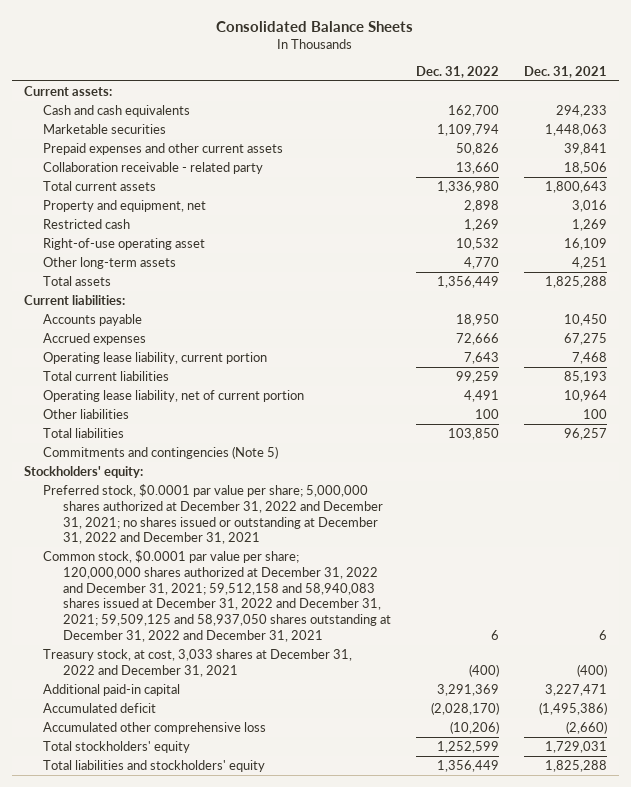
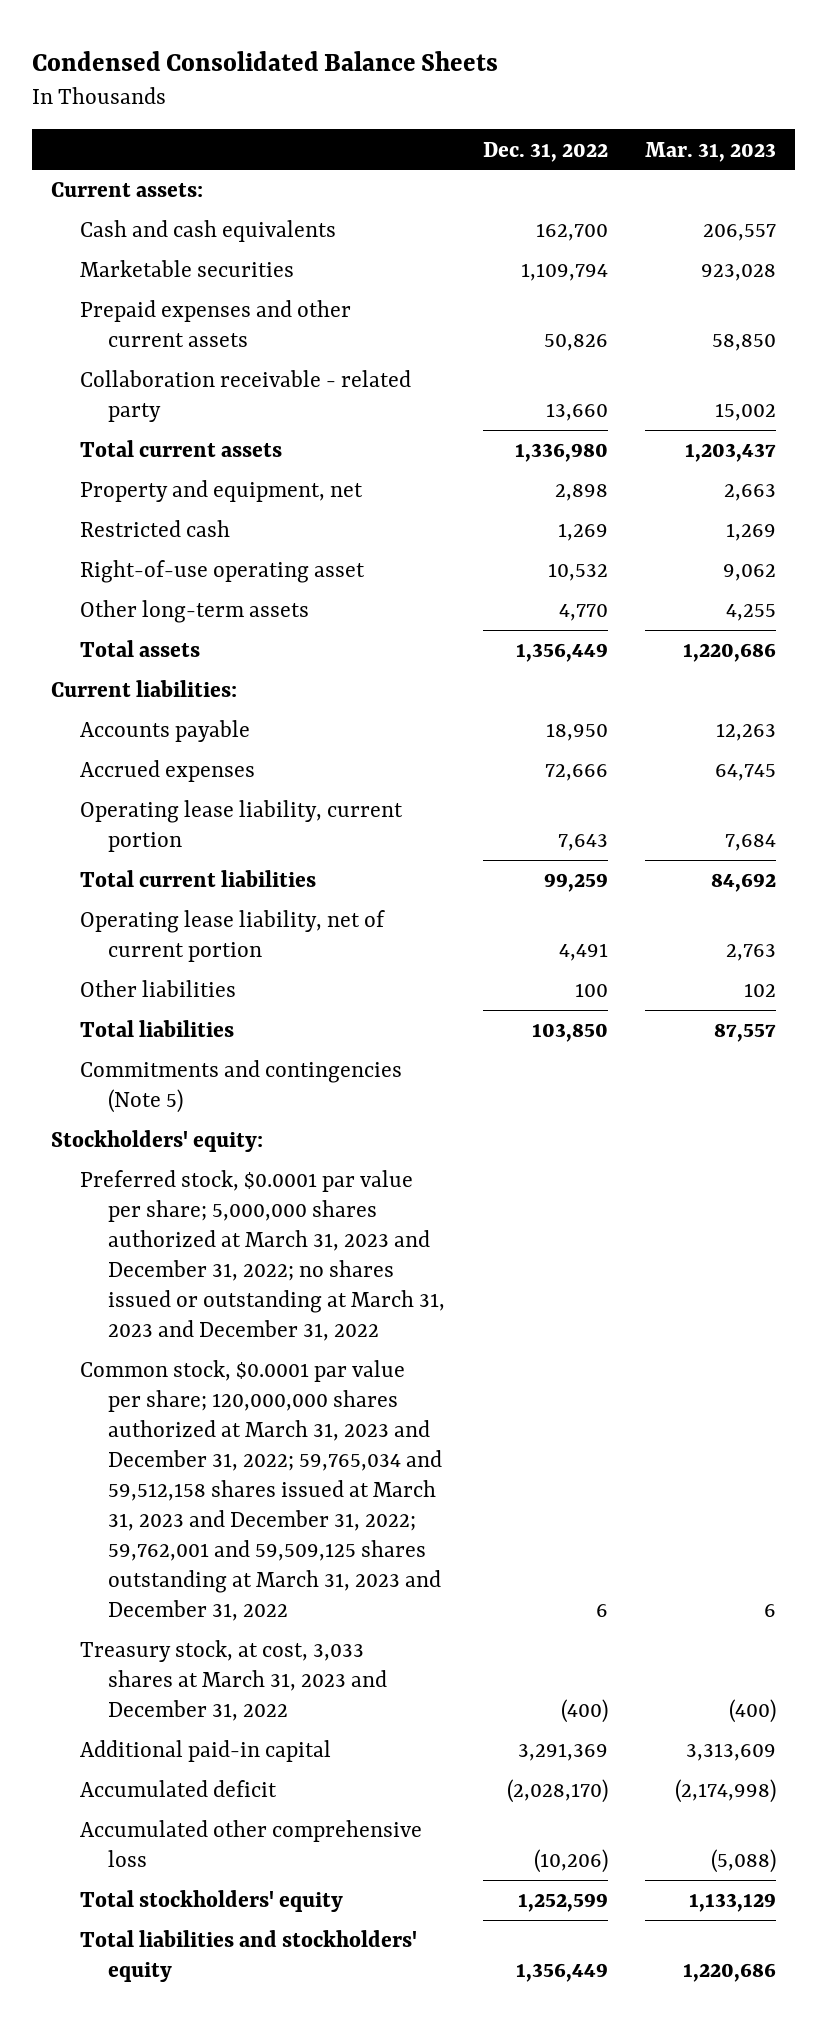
[216,20,414,32] Consolidated Balance Sheets -> [32,50,499,71] Condensed Consolidated Balance Sheets
[523,65,607,78] Dec. 31, 2021 -> none
none -> [645,141,777,162] Mar. 31, 2023
[43,484,383,545] Preferred stock, $0.0001 par value per share; 5,000,000 shares authorized at December 31, 2022 and December 31, 2021; no shares issued or outstanding at December 31, 2022 and December 31, 2021 -> [79,1170,446,1341] Preferred stock, $0.0001 par value per share; 5,000,000 shares authorized at March 31, 2023 and December 31, 2022; no shares issued or outstanding at March 31, 2023 and December 31, 2022
[43,550,391,642] Common stock, $0.0001 par value per share; 120,000,000 shares authorized at December 31, 2022 and December 31, 2021; 59,512,158 and 58,940,083 shares issued at December 31, 2022 and December 31, 2021; 59,509,125 and 58,937,050 shares outstanding at December 31, 2022 and December 31, 2021 -> [79,1360,443,1621] Common stock, $0.0001 par value per share; 120,000,000 shares authorized at March 31, 2023 and December 31, 2022; 59,765,034 and 59,512,158 shares issued at March 31, 2023 and December 31, 2022; 59,762,001 and 59,509,125 shares outstanding at March 31, 2023 and December 31, 2022
[43,649,353,677] Treasury stock, at cost, 3,033 shares at December 31, 2022 and December 31, 2021 -> [79,1640,388,1722] Treasury stock, at cost, 3,033 shares at March 31, 2023 and December 31, 2022

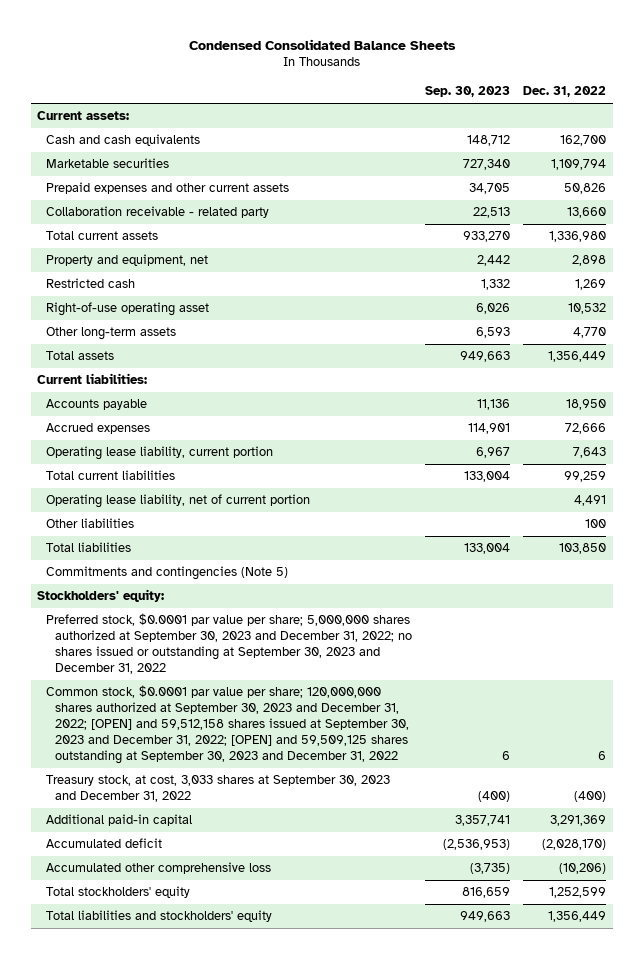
[645,141,777,162] Mar. 31, 2023 -> none
none -> [425,86,511,98] Sep. 30, 2023
[79,1170,446,1341] Preferred stock, $0.0001 par value per share; 5,000,000 shares authorized at March 31, 2023 and December 31, 2022; no shares issued or outstanding at March 31, 2023 and December 31, 2022 -> [46,613,413,675] Preferred stock, $0.0001 par value per share; 5,000,000 shares authorized at September 30, 2023 and December 31, 2022; no shares issued or outstanding at September 30, 2023 and December 31, 2022
[79,1360,443,1621] Common stock, $0.0001 par value per share; 120,000,000 shares authorized at March 31, 2023 and December 31, 2022; 59,765,034 and 59,512,158 shares issued at March 31, 2023 and December 31, 2022; 59,762,001 and 59,509,125 shares outstanding at March 31, 2023 and December 31, 2022 -> [46,685,410,764] Common stock, $0.0001 par value per share; 120,000,000 shares authorized at September 30, 2023 and December 31, 2022; [OPEN] and 59,512,158 shares issued at September 30, 2023 and December 31, 2022; [OPEN] and 59,509,125 shares outstanding at September 30, 2023 and December 31, 2022
[79,1640,388,1722] Treasury stock, at cost, 3,033 shares at March 31, 2023 and December 31, 2022 -> [46,775,391,803] Treasury stock, at cost, 3,033 shares at September 30, 2023 and December 31, 2022

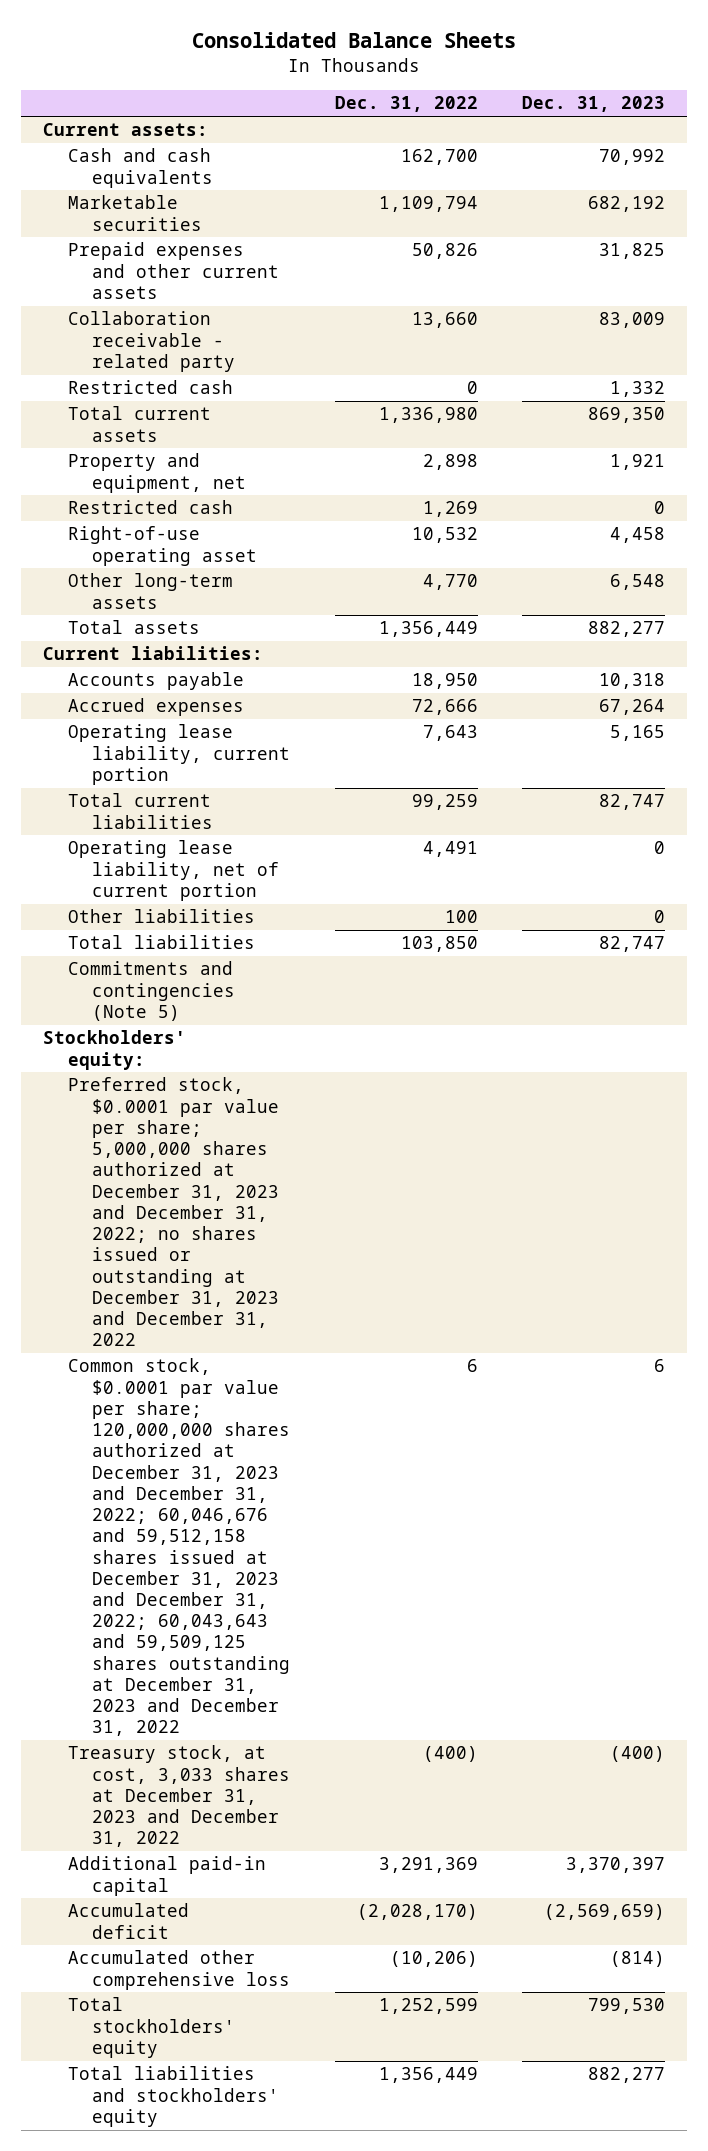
[188,38,456,50] Condensed Consolidated Balance Sheets -> [191,32,516,49] Consolidated Balance Sheets
[425,86,511,98] Sep. 30, 2023 -> none
none -> [521,96,665,113] Dec. 31, 2023
none -> [67,380,233,395] Restricted cash
[46,613,413,675] Preferred stock, $0.0001 par value per share; 5,000,000 shares authorized at September 30, 2023 and December 31, 2022; no shares issued or outstanding at September 30, 2023 and December 31, 2022 -> [67,1077,280,1347] Preferred stock, $0.0001 par value per share; 5,000,000 shares authorized at December 31, 2023 and December 31, 2022; no shares issued or outstanding at December 31, 2023 and December 31, 2022
[46,685,410,764] Common stock, $0.0001 par value per share; 120,000,000 shares authorized at September 30, 2023 and December 31, 2022; [OPEN] and 59,512,158 shares issued at September 30, 2023 and December 31, 2022; [OPEN] and 59,509,125 shares outstanding at September 30, 2023 and December 31, 2022 -> [67,1358,291,1737] Common stock, $0.0001 par value per share; 120,000,000 shares authorized at December 31, 2023 and December 31, 2022; 60,046,676 and 59,512,158 shares issued at December 31, 2023 and December 31, 2022; 60,043,643 and 59,509,125 shares outstanding at December 31, 2023 and December 31, 2022
[46,775,391,803] Treasury stock, at cost, 3,033 shares at September 30, 2023 and December 31, 2022 -> [67,1745,291,1848] Treasury stock, at cost, 3,033 shares at December 31, 2023 and December 31, 2022

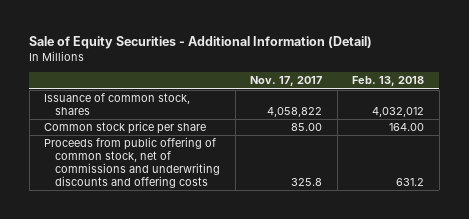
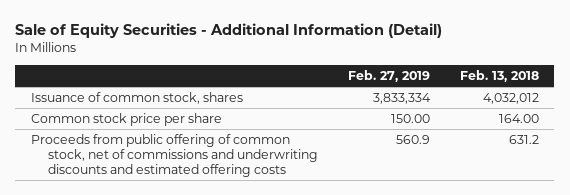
[250,76,323,87] Nov. 17, 2017 -> none
none -> [347,69,430,82] Feb. 27, 2019
[44,137,221,188] Proceeds from public offering of common stock, net of commissions and underwriting discounts and offering costs -> [30,134,318,177] Proceeds from public offering of common stock, net of commissions and underwriting discounts and estimated offering costs

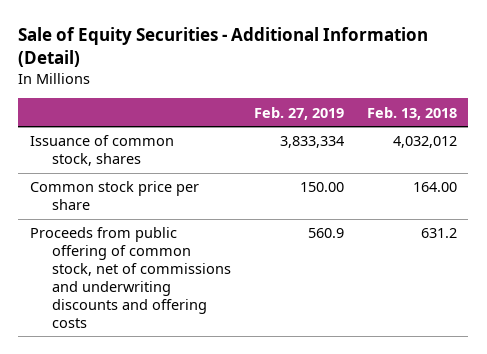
[30,134,318,177] Proceeds from public offering of common stock, net of commissions and underwriting discounts and estimated offering costs -> [29,227,231,328] Proceeds from public offering of common stock, net of commissions and underwriting discounts and offering costs

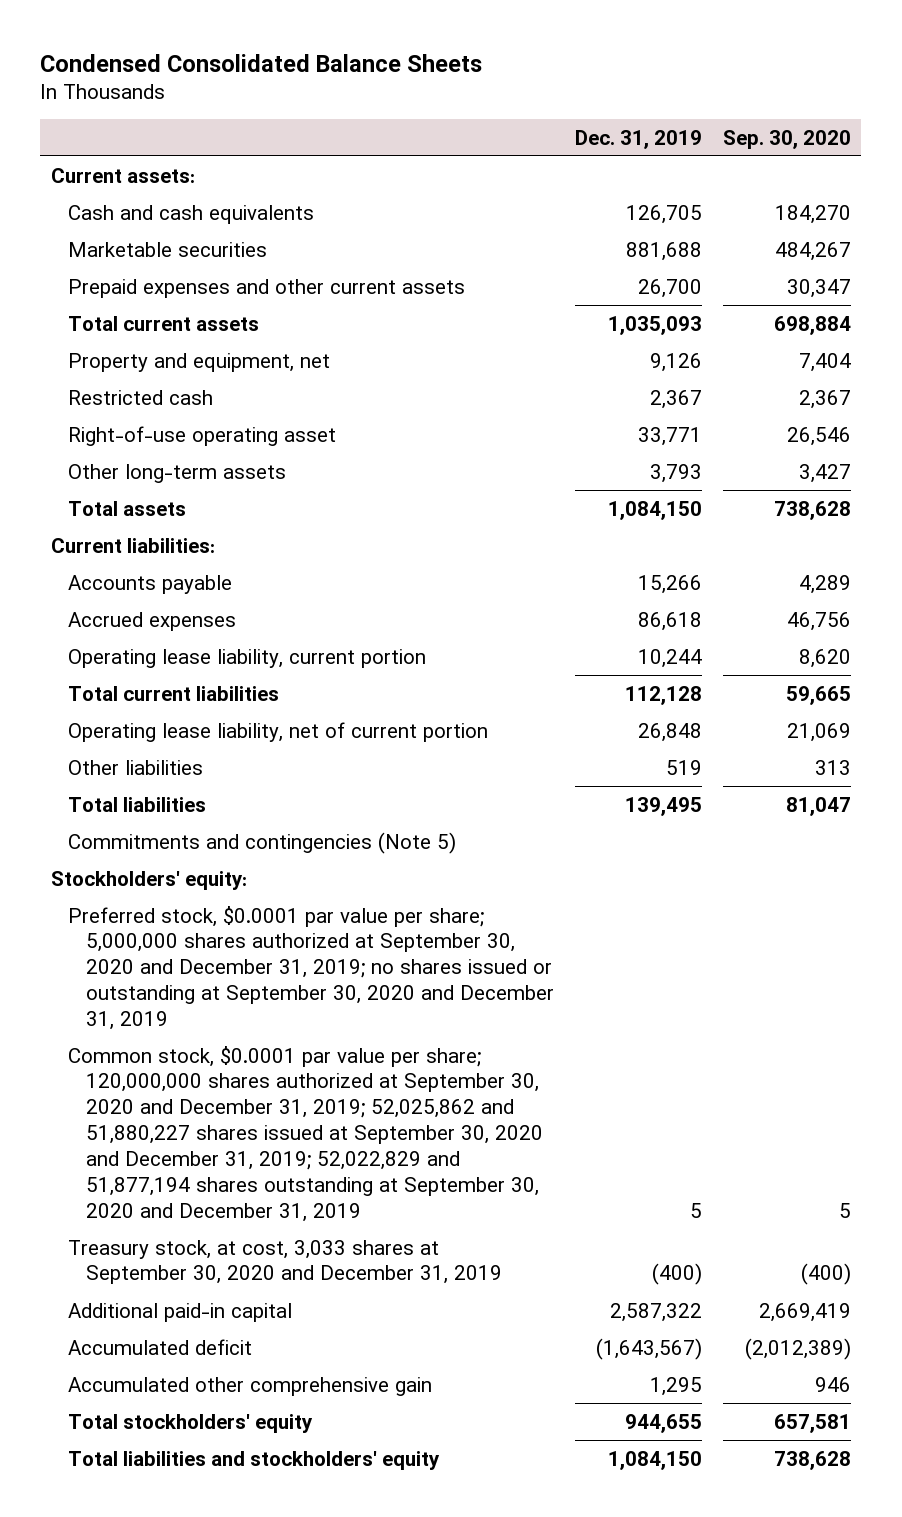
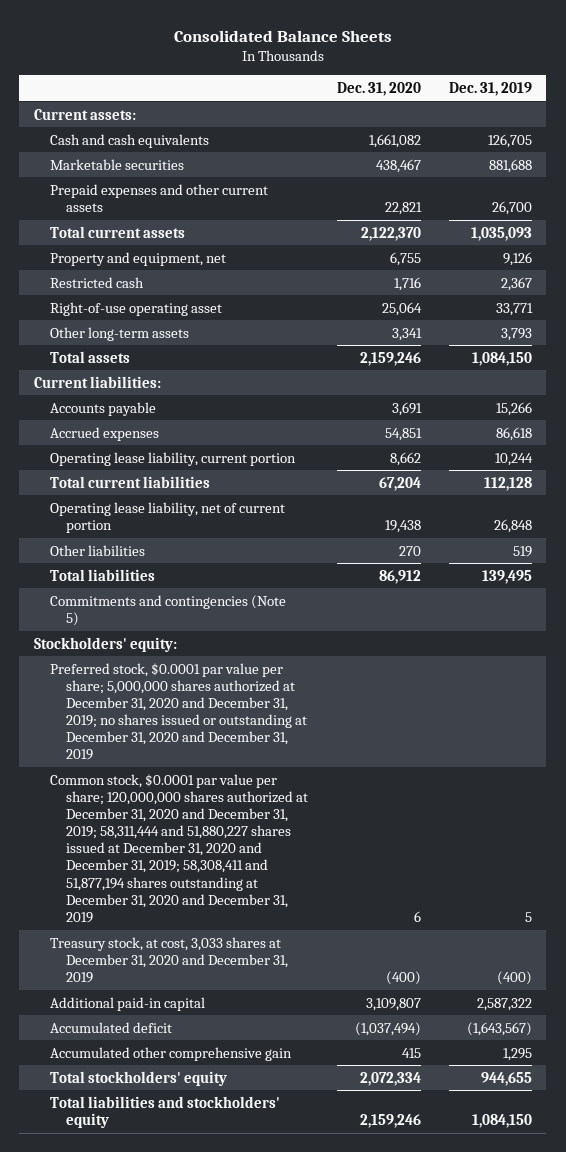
[40,53,483,72] Condensed Consolidated Balance Sheets -> [173,29,392,42] Consolidated Balance Sheets
[722,129,851,149] Sep. 30, 2020 -> none
none -> [336,82,421,97] Dec. 31, 2020
[68,905,554,1031] Preferred stock, $0.0001 par value per share; 5,000,000 shares authorized at September 30, 2020 and December 31, 2019; no shares issued or outstanding at September 30, 2020 and December 31, 2019 -> [49,662,308,761] Preferred stock, $0.0001 par value per share; 5,000,000 shares authorized at December 31, 2020 and December 31, 2019; no shares issued or outstanding at December 31, 2020 and December 31, 2019
[68,1045,543,1223] Common stock, $0.0001 par value per share; 120,000,000 shares authorized at September 30, 2020 and December 31, 2019; 52,025,862 and 51,880,227 shares issued at September 30, 2020 and December 31, 2019; 52,022,829 and 51,877,194 shares outstanding at September 30, 2020 and December 31, 2019 -> [49,773,309,923] Common stock, $0.0001 par value per share; 120,000,000 shares authorized at December 31, 2020 and December 31, 2019; 58,311,444 and 51,880,227 shares issued at December 31, 2020 and December 31, 2019; 58,308,411 and 51,877,194 shares outstanding at December 31, 2020 and December 31, 2019
[68,1239,502,1285] Treasury stock, at cost, 3,033 shares at September 30, 2020 and December 31, 2019 -> [49,936,289,983] Treasury stock, at cost, 3,033 shares at December 31, 2020 and December 31, 2019

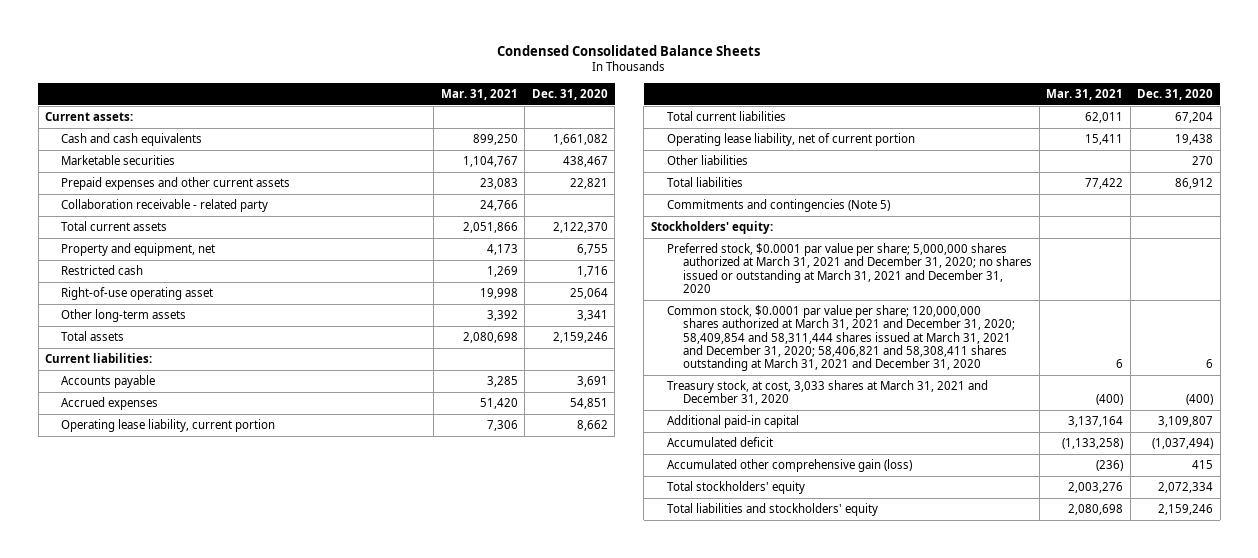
[173,29,392,42] Consolidated Balance Sheets -> [497,44,761,56] Condensed Consolidated Balance Sheets
[449,82,533,97] Dec. 31, 2019 -> none
none -> [440,88,518,100] Mar. 31, 2021
none -> [61,199,269,213] Collaboration receivable - related party
[49,662,308,761] Preferred stock, $0.0001 par value per share; 5,000,000 shares authorized at December 31, 2020 and December 31, 2019; no shares issued or outstanding at December 31, 2020 and December 31, 2019 -> [666,243,1033,293] Preferred stock, $0.0001 par value per share; 5,000,000 shares authorized at March 31, 2021 and December 31, 2020; no shares issued or outstanding at March 31, 2021 and December 31, 2020
[49,773,309,923] Common stock, $0.0001 par value per share; 120,000,000 shares authorized at December 31, 2020 and December 31, 2019; 58,311,444 and 51,880,227 shares issued at December 31, 2020 and December 31, 2019; 58,308,411 and 51,877,194 shares outstanding at December 31, 2020 and December 31, 2019 -> [666,305,1016,371] Common stock, $0.0001 par value per share; 120,000,000 shares authorized at March 31, 2021 and December 31, 2020; 58,409,854 and 58,311,444 shares issued at March 31, 2021 and December 31, 2020; 58,406,821 and 58,308,411 shares outstanding at March 31, 2021 and December 31, 2020
[49,936,289,983] Treasury stock, at cost, 3,033 shares at December 31, 2020 and December 31, 2019 -> [666,380,988,406] Treasury stock, at cost, 3,033 shares at March 31, 2021 and December 31, 2020
[49,1046,292,1061] Accumulated other comprehensive gain -> [666,459,912,473] Accumulated other comprehensive gain (loss)

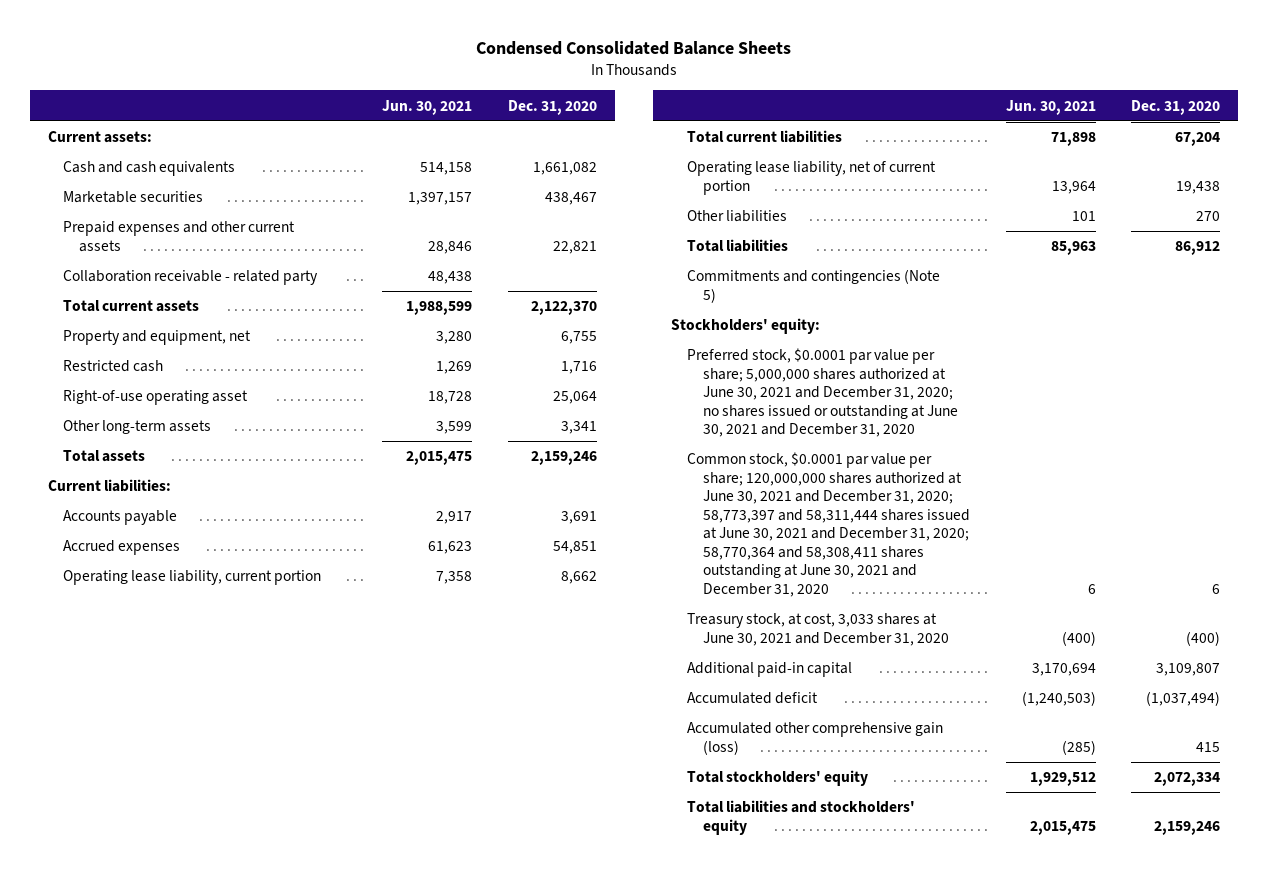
[440,88,518,100] Mar. 31, 2021 -> none
none -> [381,99,472,115] Jun. 30, 2021
[666,243,1033,293] Preferred stock, $0.0001 par value per share; 5,000,000 shares authorized at March 31, 2021 and December 31, 2020; no shares issued or outstanding at March 31, 2021 and December 31, 2020 -> [687,348,958,438] Preferred stock, $0.0001 par value per share; 5,000,000 shares authorized at June 30, 2021 and December 31, 2020; no shares issued or outstanding at June 30, 2021 and December 31, 2020
[666,305,1016,371] Common stock, $0.0001 par value per share; 120,000,000 shares authorized at March 31, 2021 and December 31, 2020; 58,409,854 and 58,311,444 shares issued at March 31, 2021 and December 31, 2020; 58,406,821 and 58,308,411 shares outstanding at March 31, 2021 and December 31, 2020 -> [687,452,970,597] Common stock, $0.0001 par value per share; 120,000,000 shares authorized at June 30, 2021 and December 31, 2020; 58,773,397 and 58,311,444 shares issued at June 30, 2021 and December 31, 2020; 58,770,364 and 58,308,411 shares outstanding at June 30, 2021 and December 31, 2020
[666,380,988,406] Treasury stock, at cost, 3,033 shares at March 31, 2021 and December 31, 2020 -> [687,613,949,646] Treasury stock, at cost, 3,033 shares at June 30, 2021 and December 31, 2020

